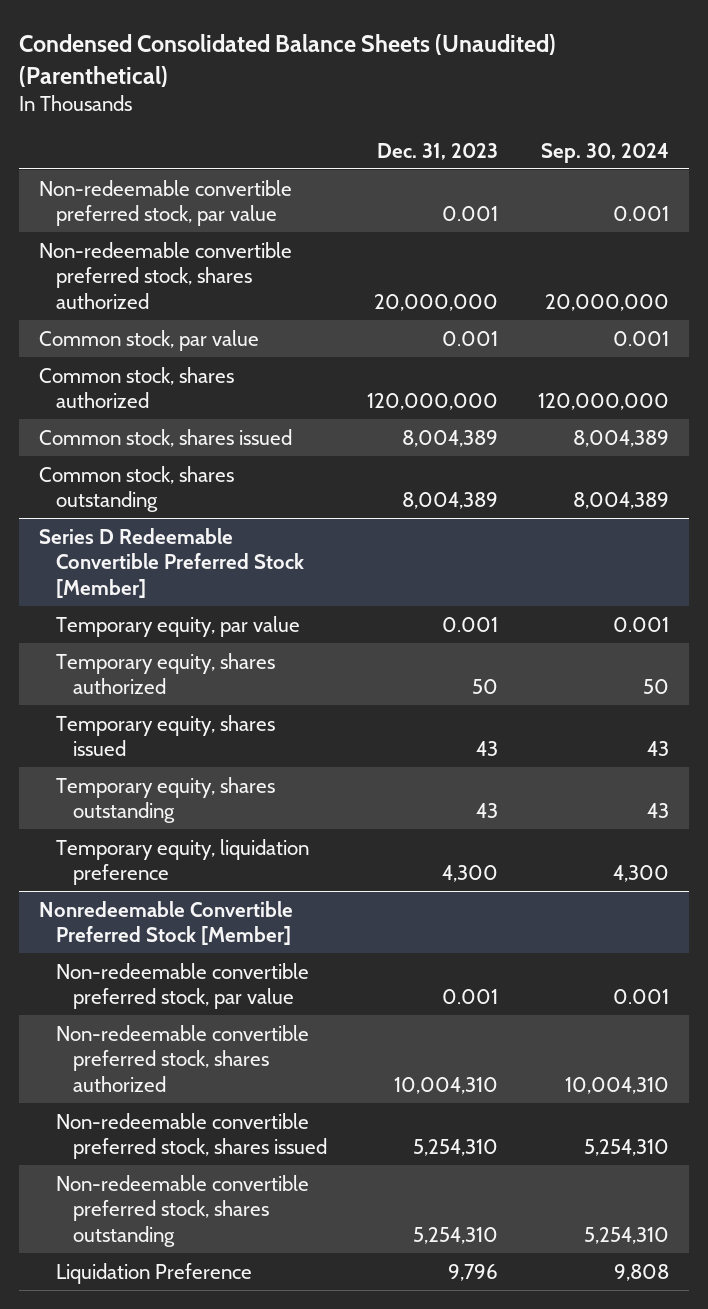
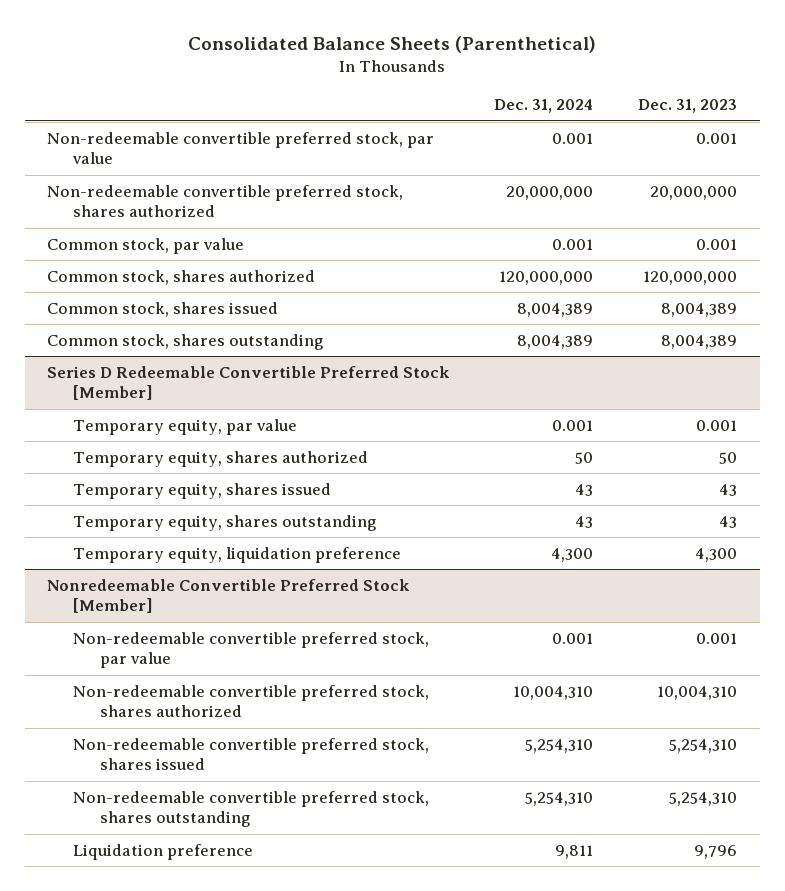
[19,33,557,87] Condensed Consolidated Balance Sheets (Unaudited) (Parenthetical) -> [188,36,597,54] Consolidated Balance Sheets (Parenthetical)
[540,142,669,163] Sep. 30, 2024 -> none
none -> [494,99,594,114] Dec. 31, 2024
[56,1262,253,1284] Liquidation Preference -> [73,843,254,860] Liquidation preference

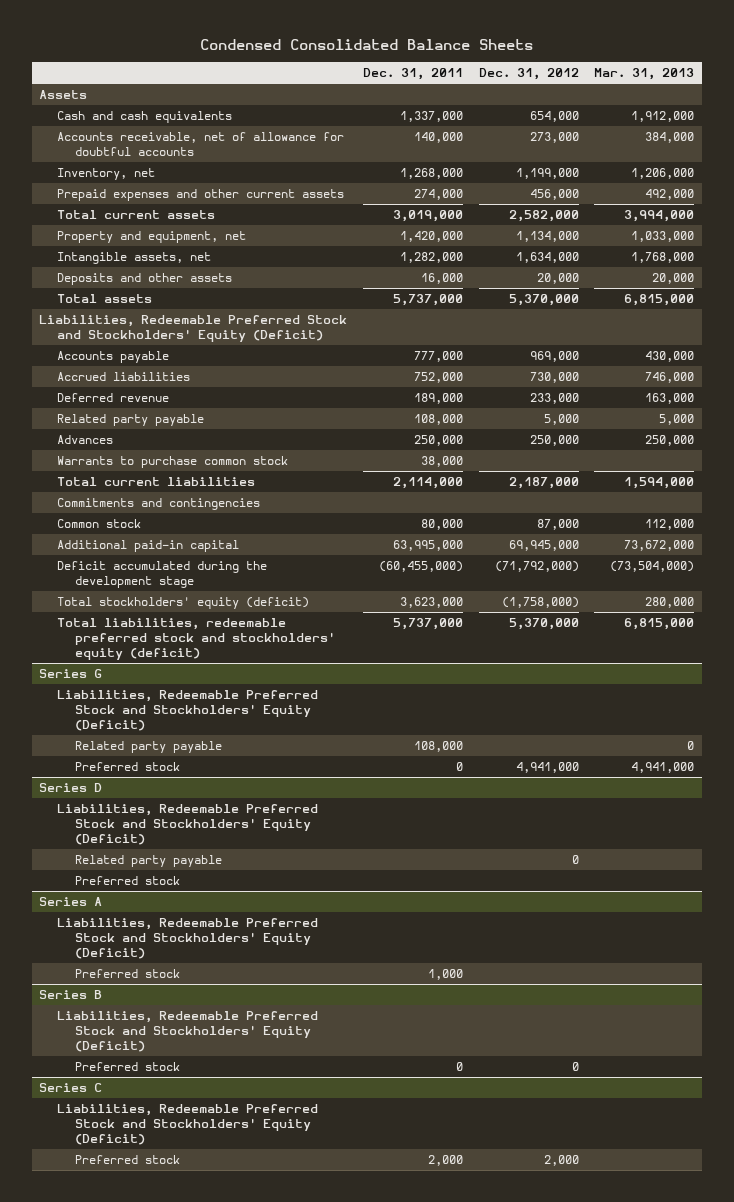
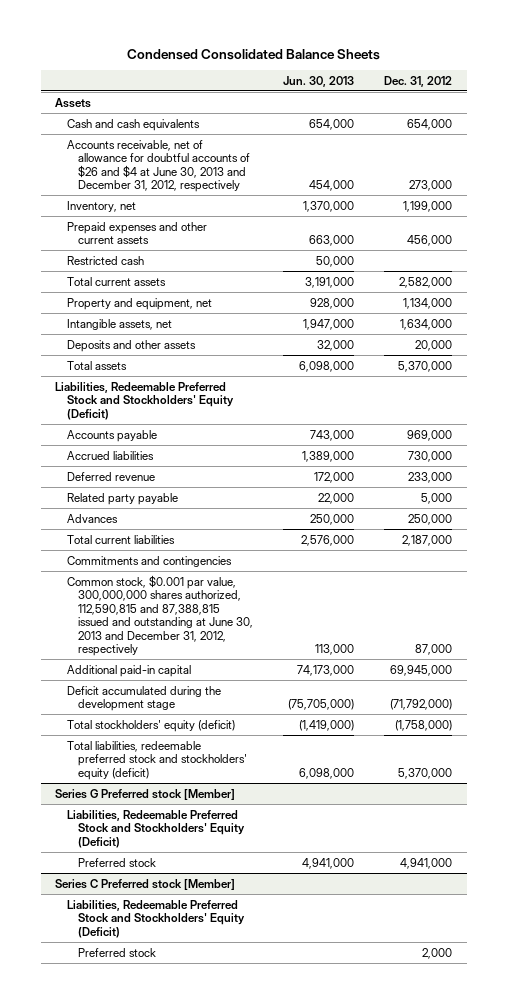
[363,68,464,81] Dec. 31, 2011 -> none
[594,68,695,81] Mar. 31, 2013 -> none
none -> [283,75,355,87] Jun. 30, 2013
[57,131,345,157] Accounts receivable, net of allowance for doubtful accounts -> [66,139,251,193] Accounts receivable, net of allowance for doubtful accounts of $26 and $4 at June 30, 2013 and December 31, 2012, respectively
none -> [66,255,144,265] Restricted cash
[57,455,289,468] Warrants to purchase common stock -> none
[57,518,142,528] Common stock -> [66,574,254,657] Common stock, $0.001 par value, 300,000,000 shares authorized, 112,590,815 and 87,388,815 issued and outstanding at June 30, 2013 and December 31, 2012, respectively
[39,668,103,678] Series G -> none
none -> [55,788,236,800] Series G Preferred stock [Member]
[74,740,222,753] Related party payable -> none
[39,782,103,792] Series D -> none
[57,803,319,846] Liabilities, Redeemable Preferred Stock and Stockholders' Equity (Deficit) -> none
[74,854,222,867] Related party payable -> none
[74,875,180,885] Preferred stock -> none
[39,896,103,906] Series A -> none
[57,917,319,960] Liabilities, Redeemable Preferred Stock and Stockholders' Equity (Deficit) -> none
[74,968,180,978] Preferred stock -> none
[39,989,103,999] Series B -> none
[57,1010,319,1053] Liabilities, Redeemable Preferred Stock and Stockholders' Equity (Deficit) -> none
[74,1061,180,1071] Preferred stock -> none
[39,1082,103,1092] Series C -> none
none -> [55,878,236,890] Series C Preferred stock [Member]

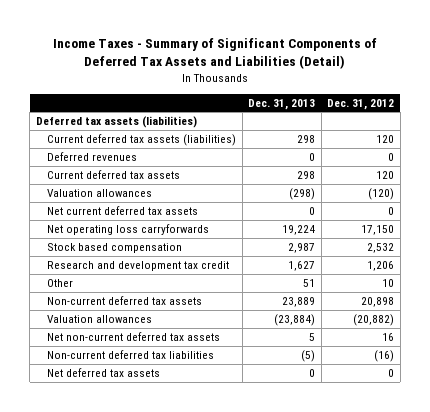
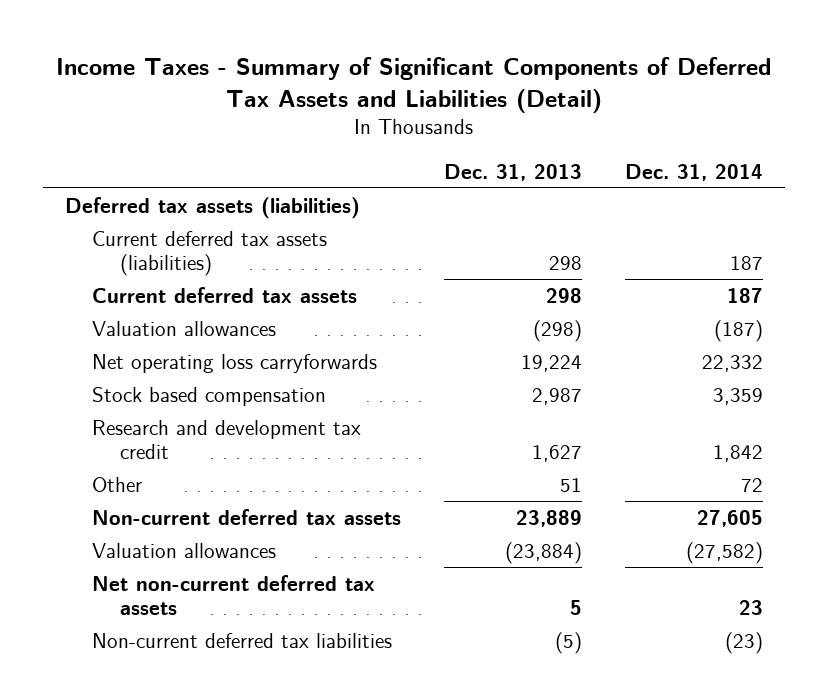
[327,98,395,110] Dec. 31, 2012 -> none
none -> [625,163,764,181] Dec. 31, 2014
[47,152,138,162] Deferred revenues -> none
[47,206,199,216] Net current deferred tax assets -> none
[47,368,161,378] Net deferred tax assets -> none

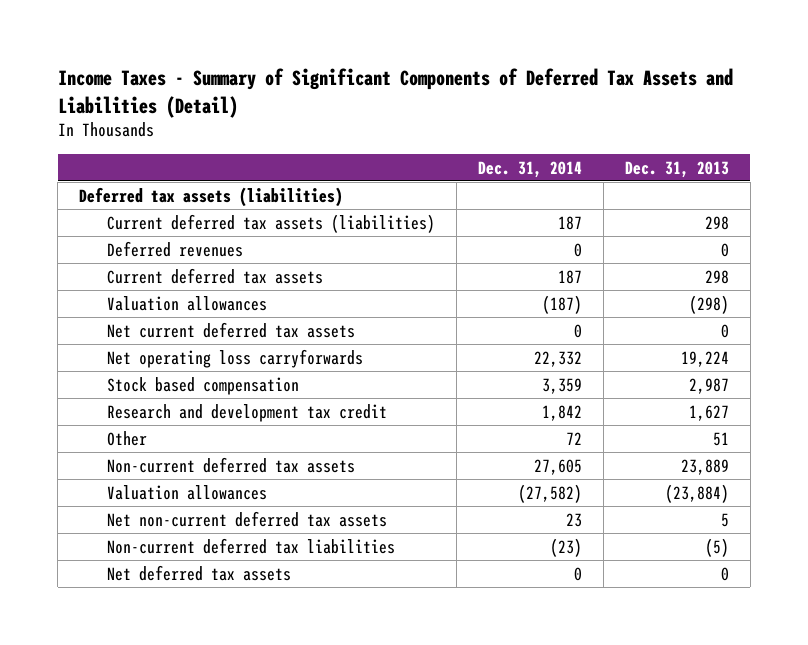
none -> [106,240,243,257] Deferred revenues
none -> [106,321,355,338] Net current deferred tax assets
none -> [106,564,291,581] Net deferred tax assets

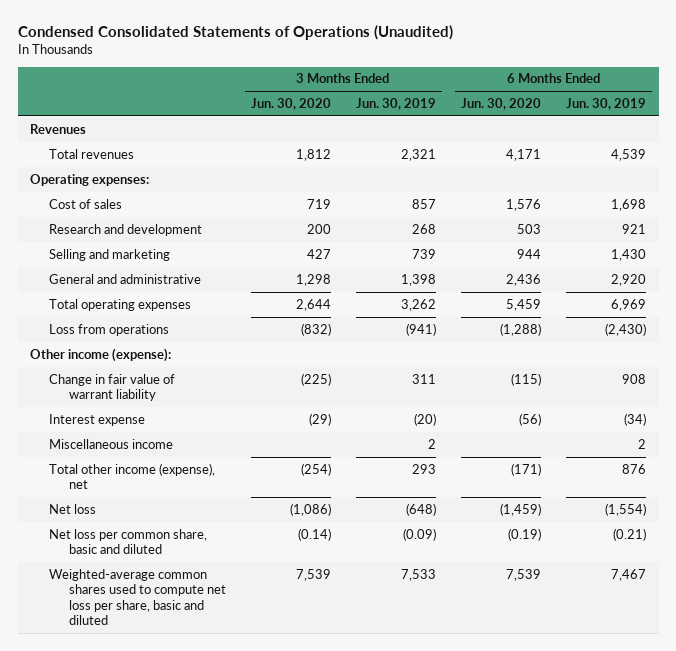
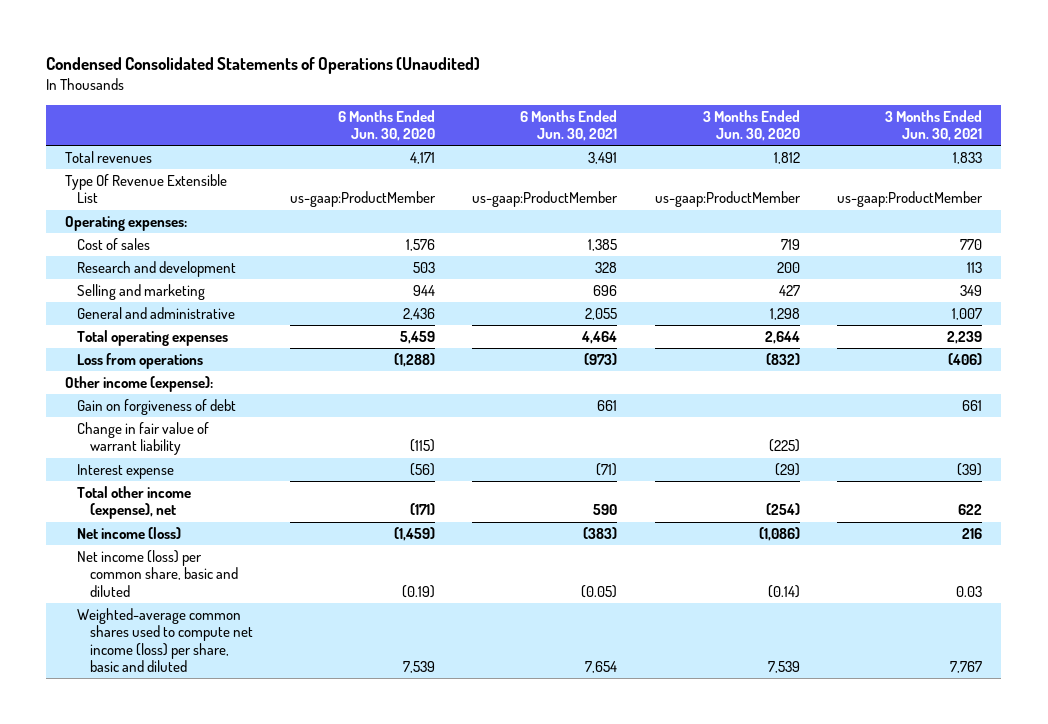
[355,98,436,111] Jun. 30, 2019 -> none
[566,98,647,111] Jun. 30, 2019 -> none
none -> [520,109,618,142] 6 Months Ended Jun. 30, 2021
none -> [885,109,983,142] 3 Months Ended Jun. 30, 2021
[30,123,87,134] Revenues -> none
none -> [65,174,228,204] Type Of Revenue Extensible List
none -> [77,399,237,416] Gain on forgiveness of debt
[49,438,174,449] Miscellaneous income -> none
[49,503,97,514] Net loss -> [77,527,182,540] Net income (loss)
[49,528,208,555] Net loss per common share, basic and diluted -> [77,550,238,597] Net income (loss) per common share, basic and diluted
[49,568,226,625] Weighted-average common shares used to compute net loss per share, basic and diluted -> [77,608,253,672] Weighted-average common shares used to compute net income (loss) per share, basic and diluted

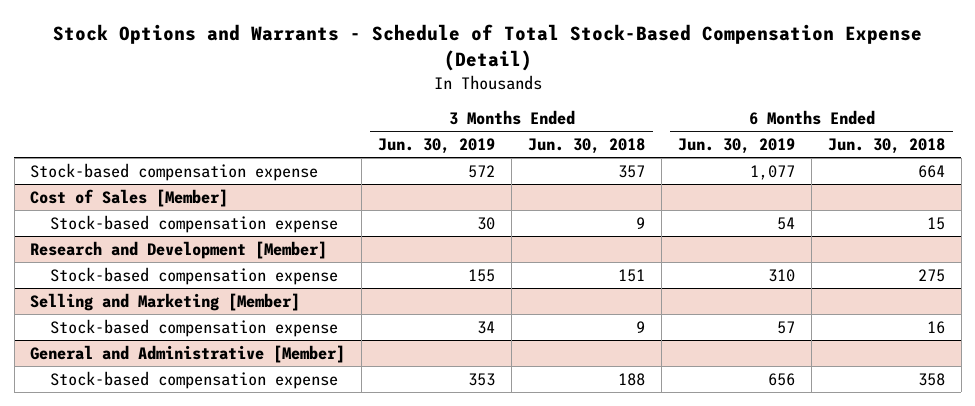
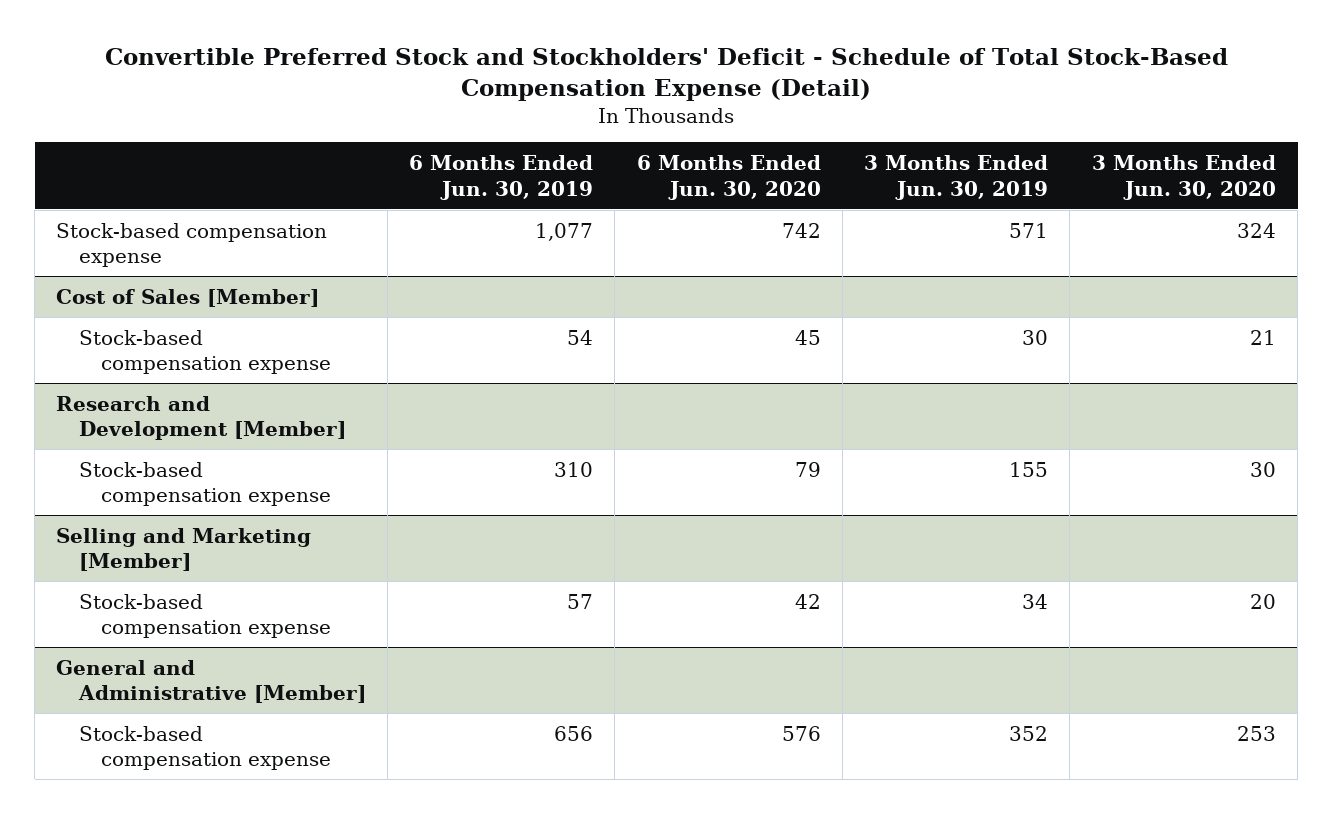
[52,24,922,71] Stock Options and Warrants - Schedule of Total Stock-Based Compensation Expense (Detail) -> [105,48,1229,101] Convertible Preferred Stock and Stockholders' Deficit - Schedule of Total Stock-Based Compensation Expense (Detail)
[528,138,646,155] Jun. 30, 2018 -> none
[827,138,945,155] Jun. 30, 2018 -> none
none -> [636,155,821,200] 6 Months Ended Jun. 30, 2020
none -> [1091,155,1276,200] 3 Months Ended Jun. 30, 2020
[468,164,496,178] 572 -> [1009,222,1049,238] 571
[468,372,496,386] 353 -> [1009,725,1049,741] 352

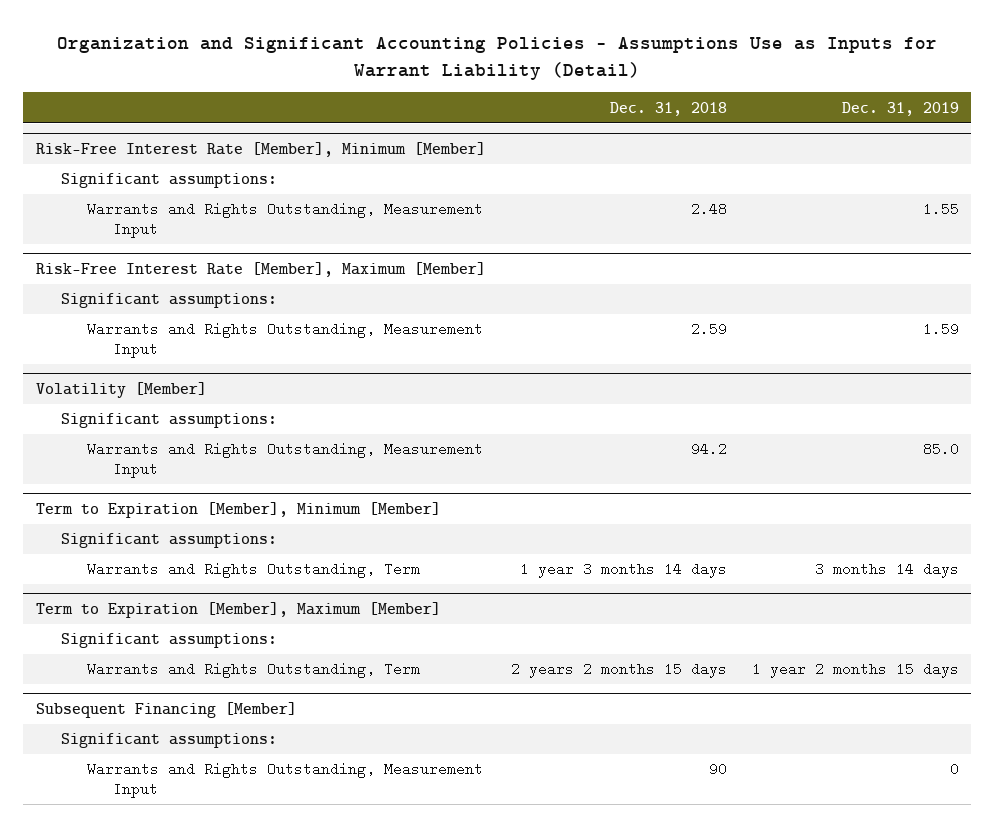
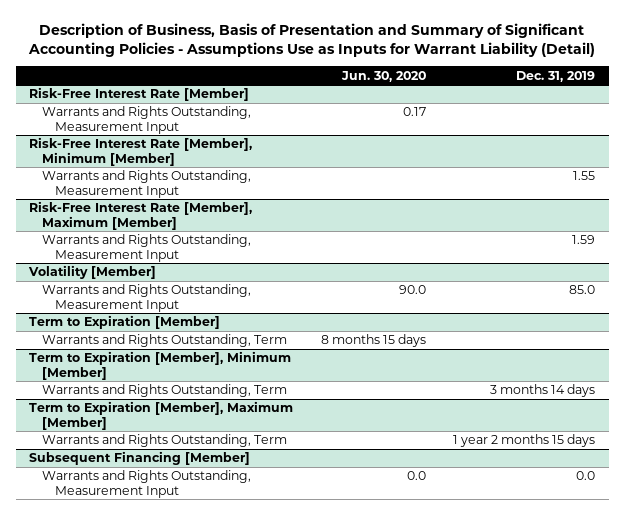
[57,37,938,80] Organization and Significant Accounting Policies - Assumptions Use as Inputs for Warrant Liability (Detail) -> [28,22,596,58] Description of Business, Basis of Presentation and Summary of Significant Accounting Policies - Assumptions Use as Inputs for Warrant Liability (Detail)
[609,101,727,116] Dec. 31, 2018 -> none
none -> [340,70,426,82] Jun. 30, 2020
none -> [29,87,250,102] Risk-Free Interest Rate [Member]
none -> [42,106,252,134] Warrants and Rights Outstanding, Measurement Input
[61,173,278,189] Significant assumptions: -> none
[61,293,278,309] Significant assumptions: -> none
[61,413,278,429] Significant assumptions: -> none
none -> [29,315,221,330] Term to Expiration [Member]
none -> [42,334,288,348] Warrants and Rights Outstanding, Term
[61,533,278,549] Significant assumptions: -> none
[61,633,278,649] Significant assumptions: -> none
[61,733,278,749] Significant assumptions: -> none
[949,762,959,777] 0 -> [575,471,595,481] 0.0

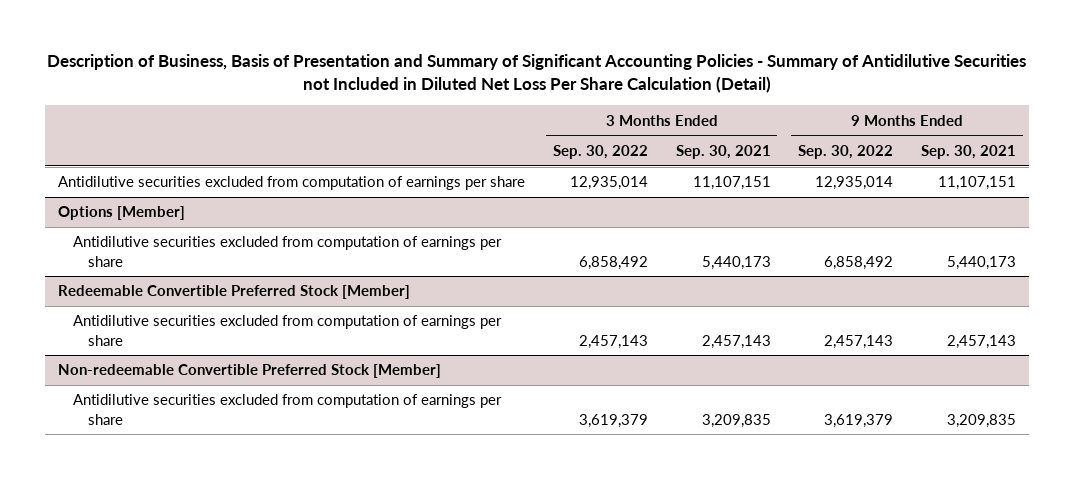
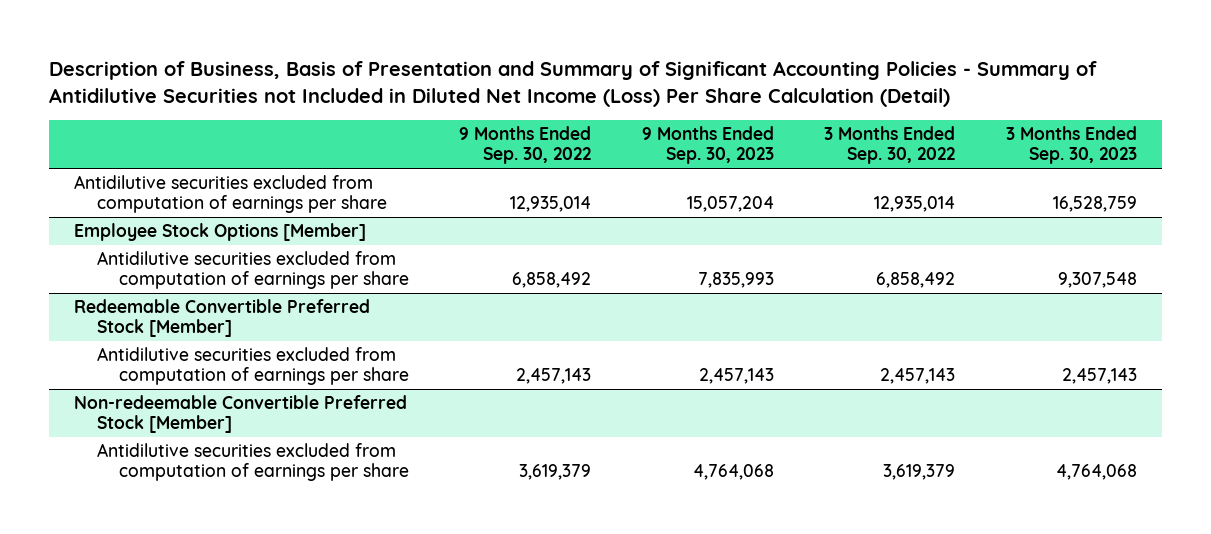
[47,54,1027,94] Description of Business, Basis of Presentation and Summary of Significant Accounting Policies - Summary of Antidilutive Securities not Included in Diluted Net Loss Per Share Calculation (Detail) -> [49,60,1098,107] Description of Business, Basis of Presentation and Summary of Significant Accounting Policies - Summary of Antidilutive Securities not Included in Diluted Net Income (Loss) Per Share Calculation (Detail)
[675,144,771,159] Sep. 30, 2021 -> none
[920,144,1016,159] Sep. 30, 2021 -> none
none -> [641,126,774,165] 9 Months Ended Sep. 30, 2023
none -> [1006,126,1138,165] 3 Months Ended Sep. 30, 2023
[58,206,186,221] Options [Member] -> [74,223,367,242] Employee Stock Options [Member]

